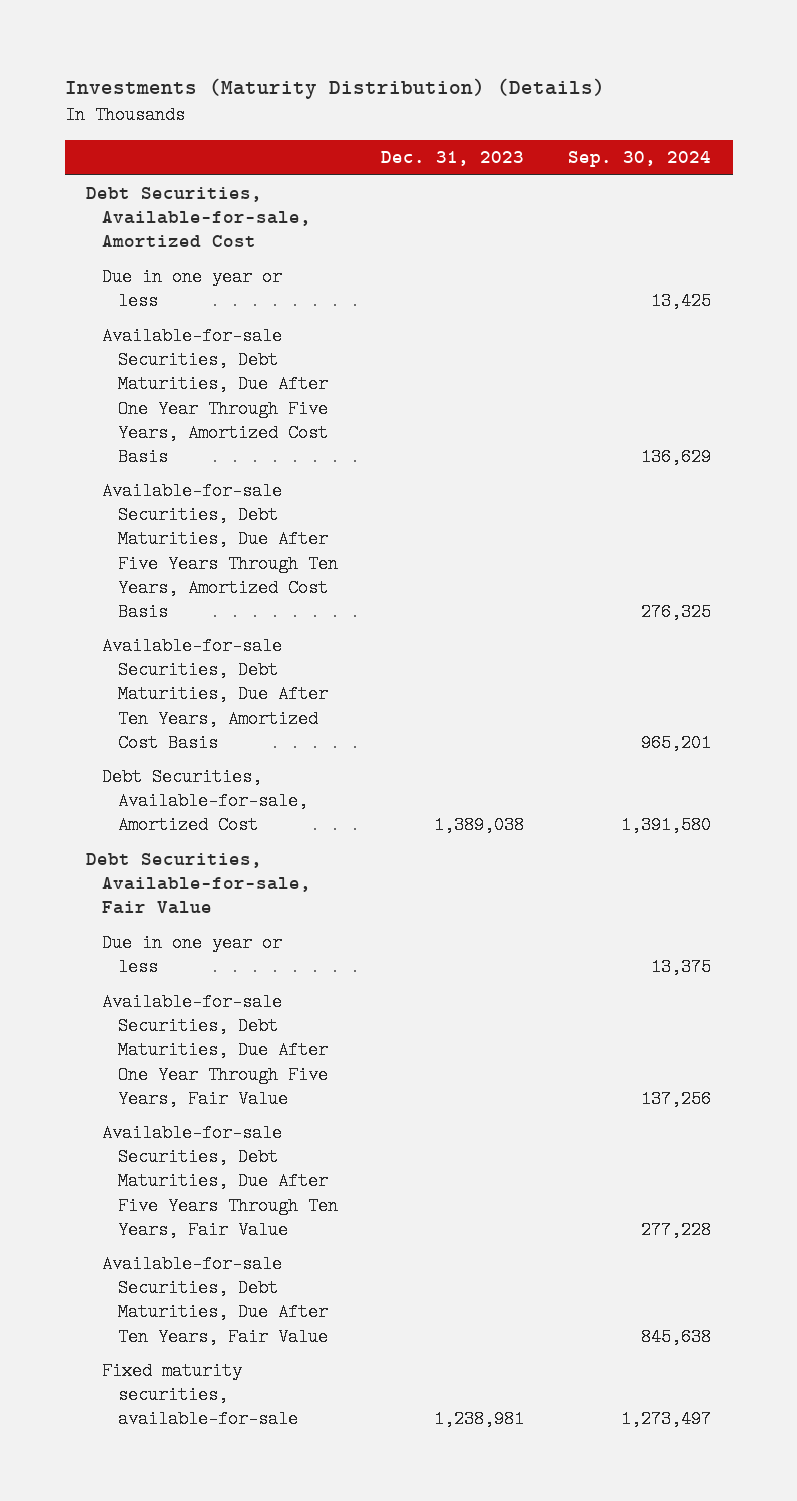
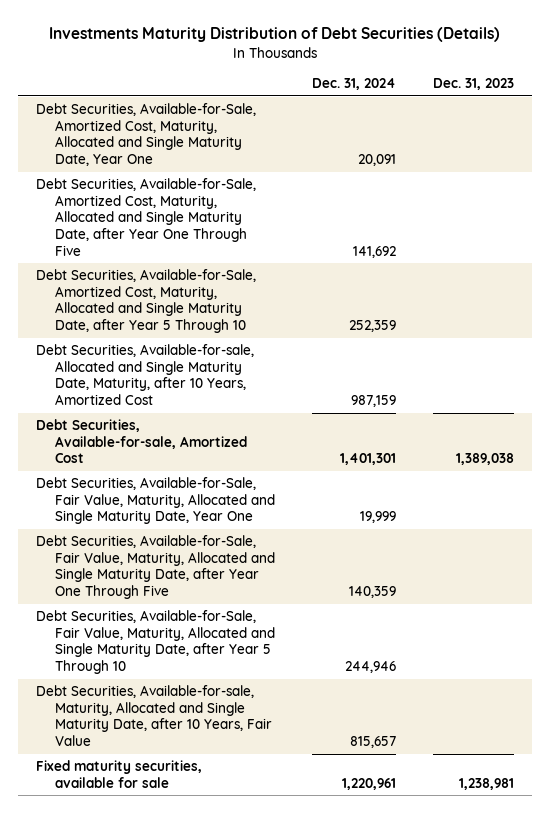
[64,78,605,100] Investments (Maturity Distribution) (Details) -> [49,27,501,43] Investments Maturity Distribution of Debt Securities (Details)
[568,151,712,168] Sep. 30, 2024 -> none
none -> [312,78,397,91] Dec. 31, 2024
[86,187,312,248] Debt Securities, Available-for-sale, Amortized Cost -> none
[102,268,283,311] Due in one year or less -> [36,103,257,167] Debt Securities, Available-for-Sale, Amortized Cost, Maturity, Allocated and Single Maturity Date, Year One
[102,327,328,466] Available-for-sale Securities, Debt Maturities, Due After One Year Through Five Years, Amortized Cost Basis -> [36,178,257,256] Debt Securities, Available-for-Sale, Amortized Cost, Maturity, Allocated and Single Maturity Date, after Year One Through Five
[102,482,338,621] Available-for-sale Securities, Debt Maturities, Due After Five Years Through Ten Years, Amortized Cost Basis -> [36,269,257,334] Debt Securities, Available-for-Sale, Amortized Cost, Maturity, Allocated and Single Maturity Date, after Year 5 Through 10
[102,637,328,752] Available-for-sale Securities, Debt Maturities, Due After Ten Years, Amortized Cost Basis -> [36,344,255,406] Debt Securities, Available-for-sale, Allocated and Single Maturity Date, Maturity, after 10 Years, Amortized Cost
[86,853,312,915] Debt Securities, Available-for-sale, Fair Value -> none
[102,934,283,977] Due in one year or less -> [36,477,276,525] Debt Securities, Available-for-Sale, Fair Value, Maturity, Allocated and Single Maturity Date, Year One
[102,993,328,1108] Available-for-sale Securities, Debt Maturities, Due After One Year Through Five Years, Fair Value -> [36,535,276,600] Debt Securities, Available-for-Sale, Fair Value, Maturity, Allocated and Single Maturity Date, after Year One Through Five
[102,1124,338,1239] Available-for-sale Securities, Debt Maturities, Due After Five Years Through Ten Years, Fair Value -> [36,610,276,675] Debt Securities, Available-for-Sale, Fair Value, Maturity, Allocated and Single Maturity Date, after Year 5 Through 10
[102,1255,328,1346] Available-for-sale Securities, Debt Maturities, Due After Ten Years, Fair Value -> [36,685,273,747] Debt Securities, Available-for-sale, Maturity, Allocated and Single Maturity Date, after 10 Years, Fair Value
[102,1362,298,1429] Fixed maturity securities, available-for-sale -> [36,760,203,788] Fixed maturity securities, available for sale

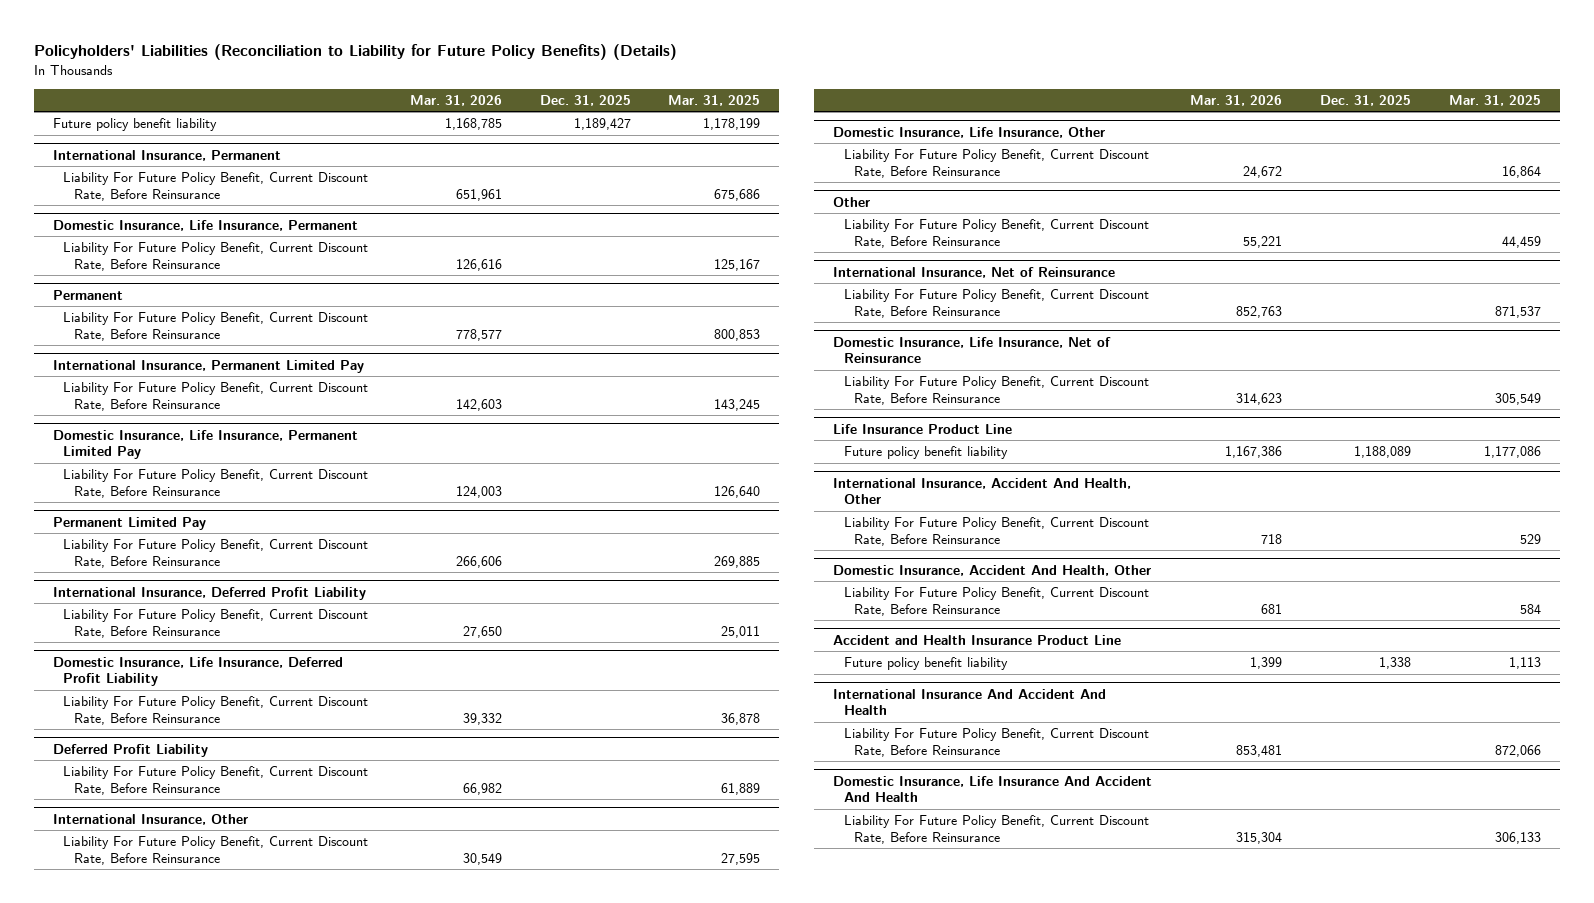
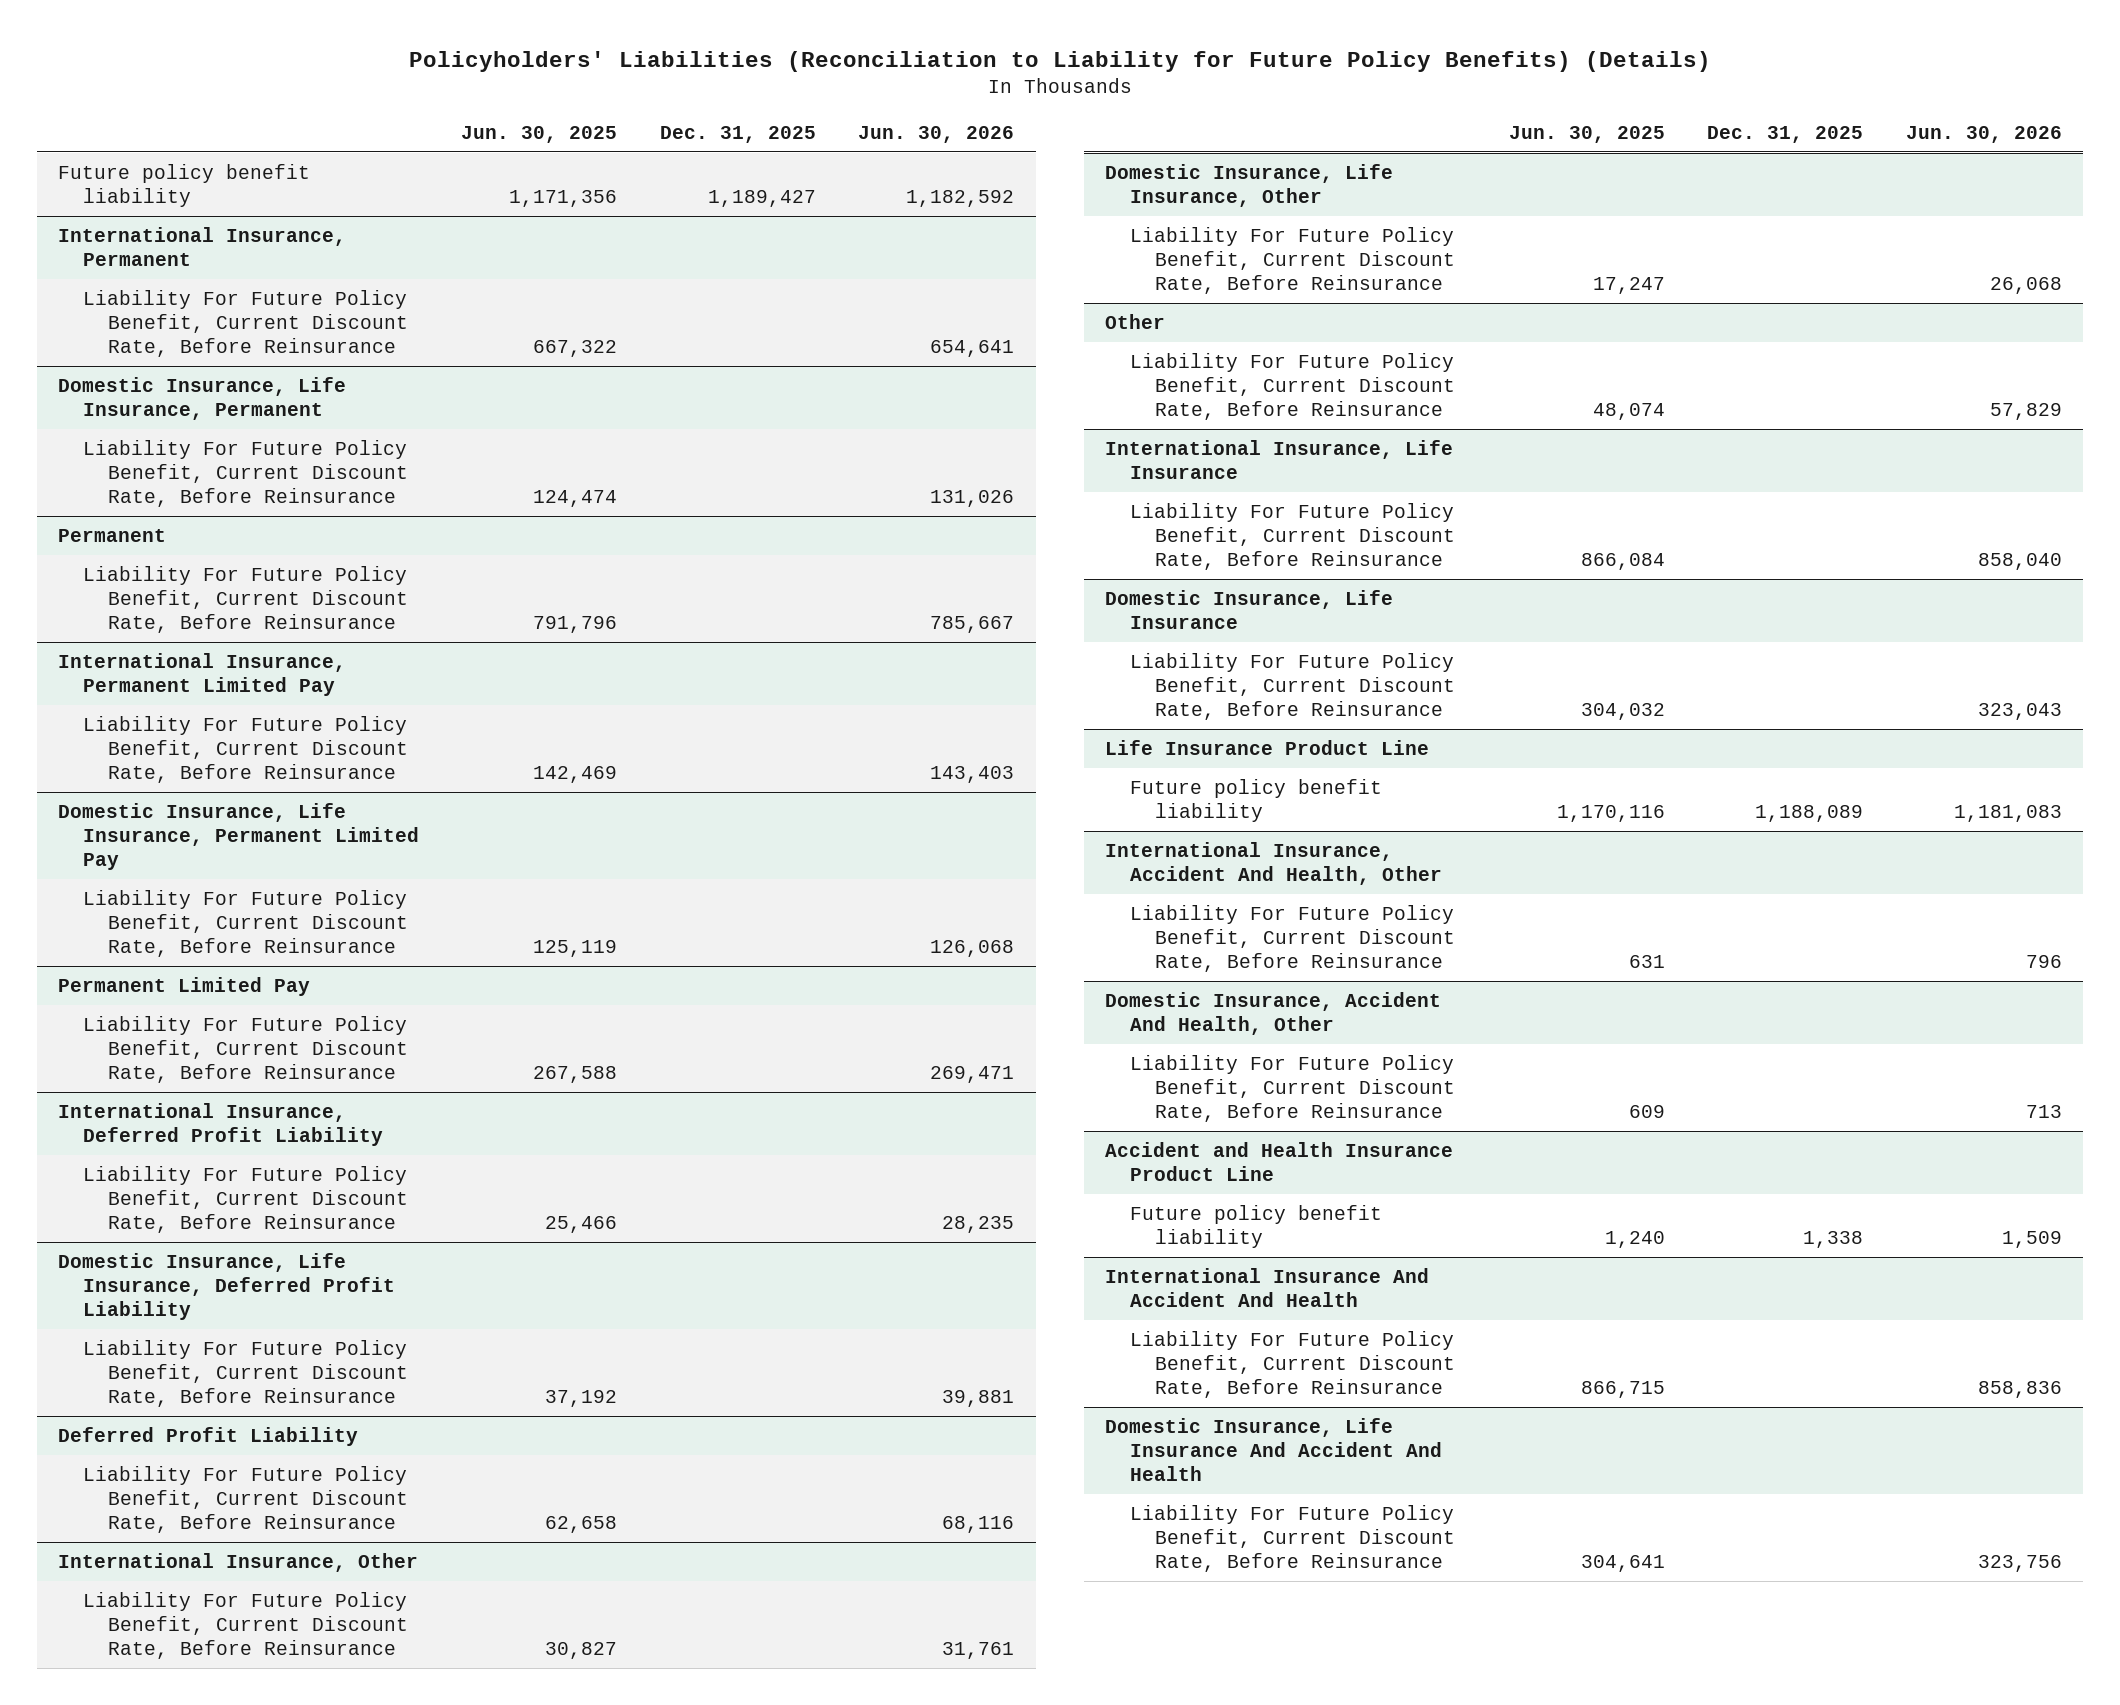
[409,95,502,107] Mar. 31, 2026 -> none
[668,95,761,107] Mar. 31, 2025 -> none
none -> [461,125,618,143] Jun. 30, 2025
none -> [858,125,1015,143] Jun. 30, 2026
[833,266,1116,278] International Insurance, Net of Reinsurance -> [1105,439,1454,479] International Insurance, Life Insurance
[833,336,1112,364] Domestic Insurance, Life Insurance, Net of Reinsurance -> [1105,589,1394,629] Domestic Insurance, Life Insurance

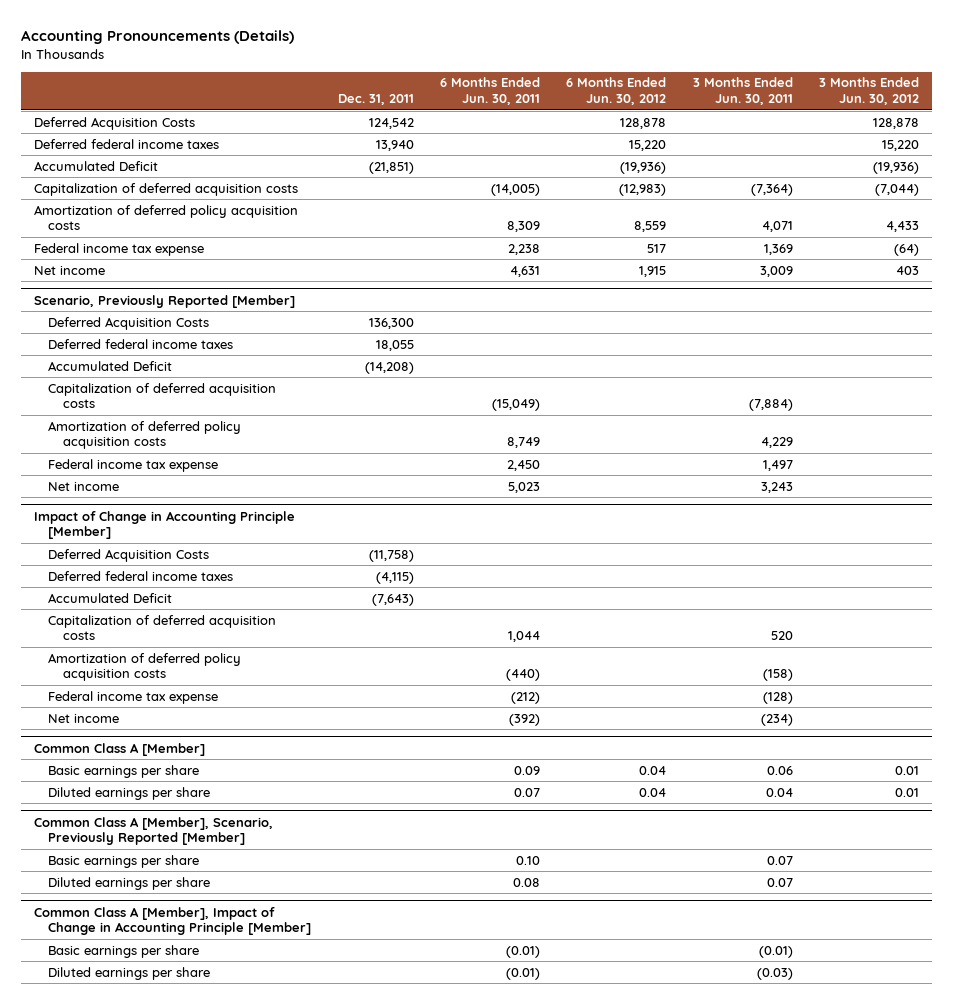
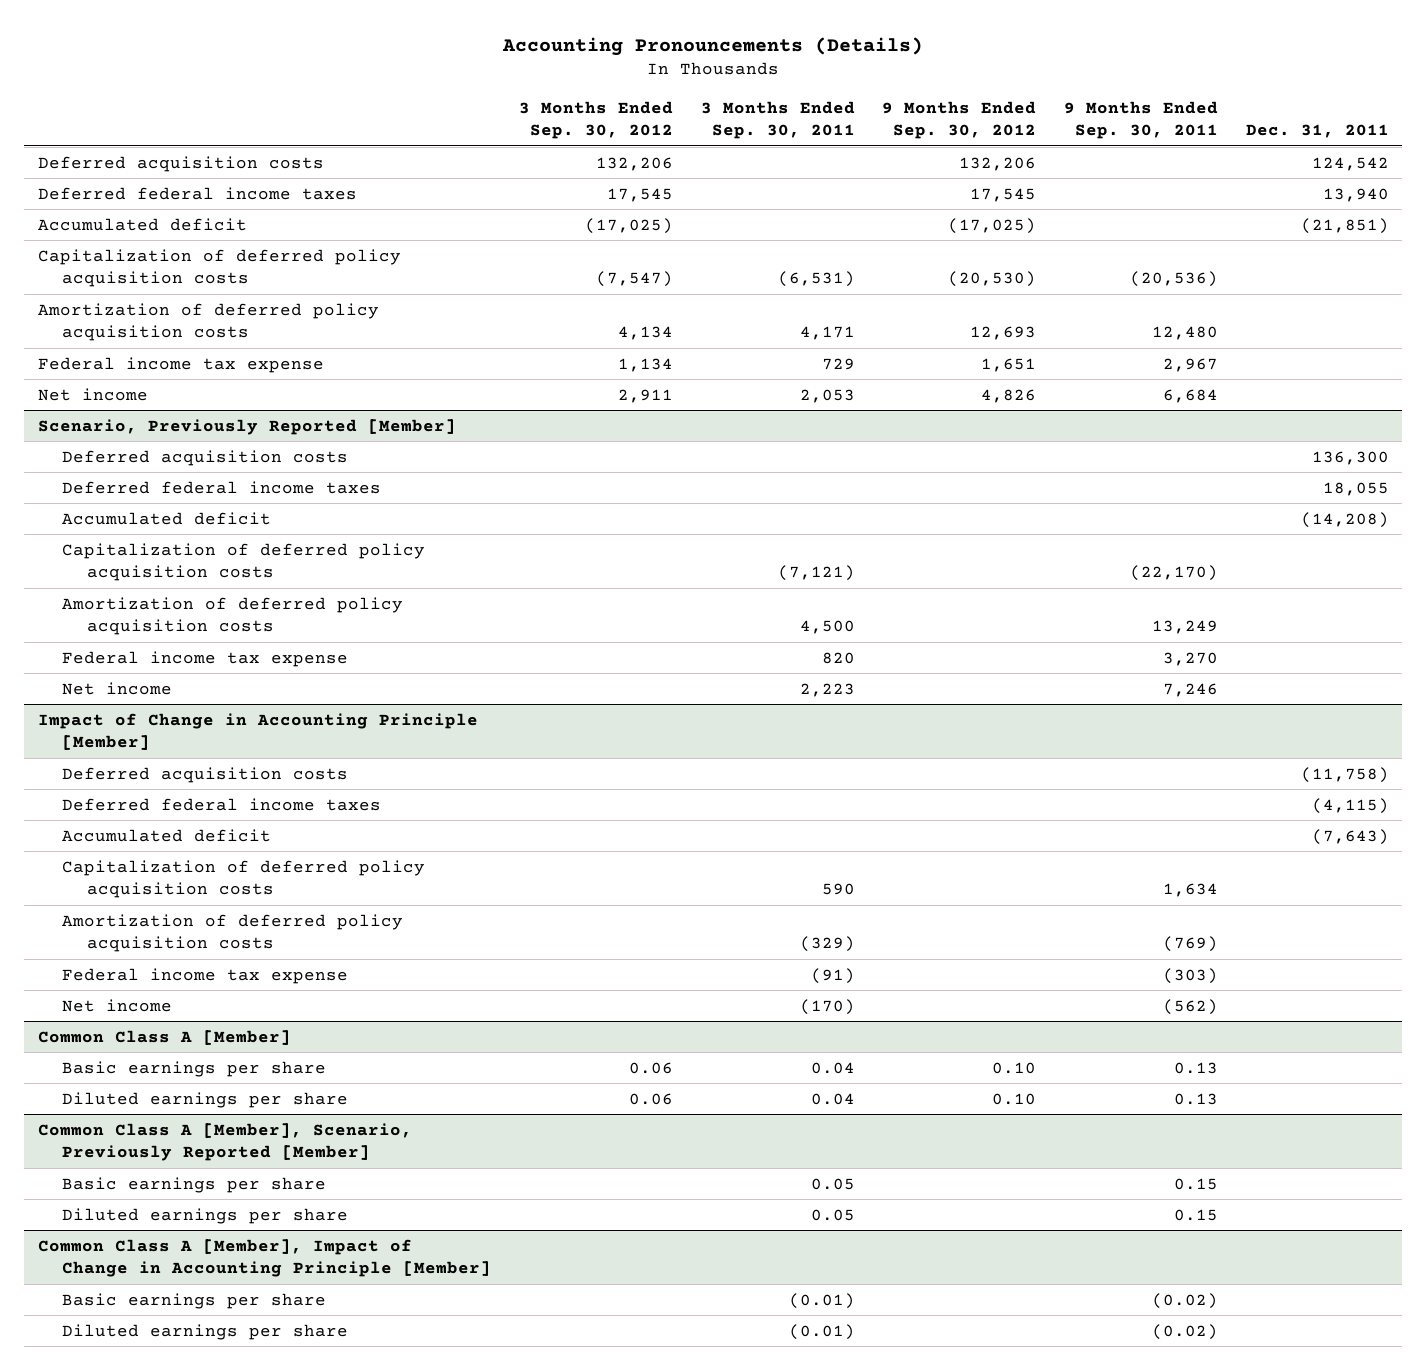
[440,77,541,106] 6 Months Ended Jun. 30, 2011 -> none
[566,77,667,106] 6 Months Ended Jun. 30, 2012 -> none
[692,77,793,106] 3 Months Ended Jun. 30, 2011 -> none
[819,77,920,106] 3 Months Ended Jun. 30, 2012 -> none
none -> [518,100,673,140] 3 Months Ended Sep. 30, 2012
none -> [700,100,855,140] 3 Months Ended Sep. 30, 2011
none -> [882,100,1037,140] 9 Months Ended Sep. 30, 2012
none -> [1063,100,1218,140] 9 Months Ended Sep. 30, 2011
[33,116,195,130] Deferred Acquisition Costs -> [37,155,324,172] Deferred acquisition costs
[33,160,158,171] Accumulated Deficit -> [37,217,247,231] Accumulated deficit
[33,182,298,196] Capitalization of deferred acquisition costs -> [37,248,401,288] Capitalization of deferred policy acquisition costs
[48,316,210,330] Deferred Acquisition Costs -> [62,449,349,466] Deferred acquisition costs
[48,360,173,371] Accumulated Deficit -> [62,511,272,525] Accumulated deficit
[48,382,277,409] Capitalization of deferred acquisition costs -> [62,542,426,582] Capitalization of deferred policy acquisition costs
[48,548,210,562] Deferred Acquisition Costs -> [62,766,349,783] Deferred acquisition costs
[48,592,173,603] Accumulated Deficit -> [62,828,272,842] Accumulated deficit
[48,614,277,641] Capitalization of deferred acquisition costs -> [62,859,426,899] Capitalization of deferred policy acquisition costs

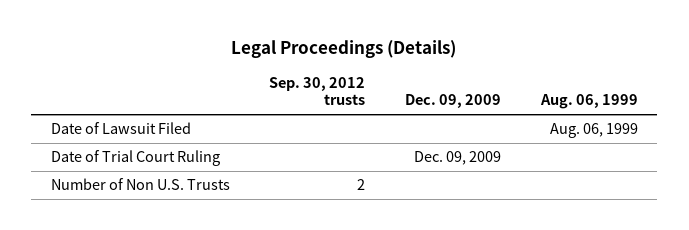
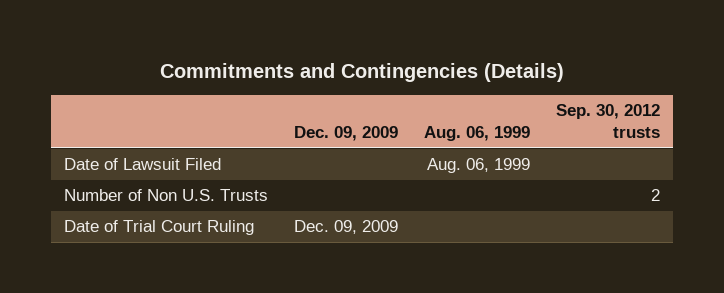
[231,39,457,58] Legal Proceedings (Details) -> [160,62,565,82] Commitments and Contingencies (Details)
[50,150,220,167] Date of Trial Court Ruling -> [64,220,255,236] Date of Trial Court Ruling

